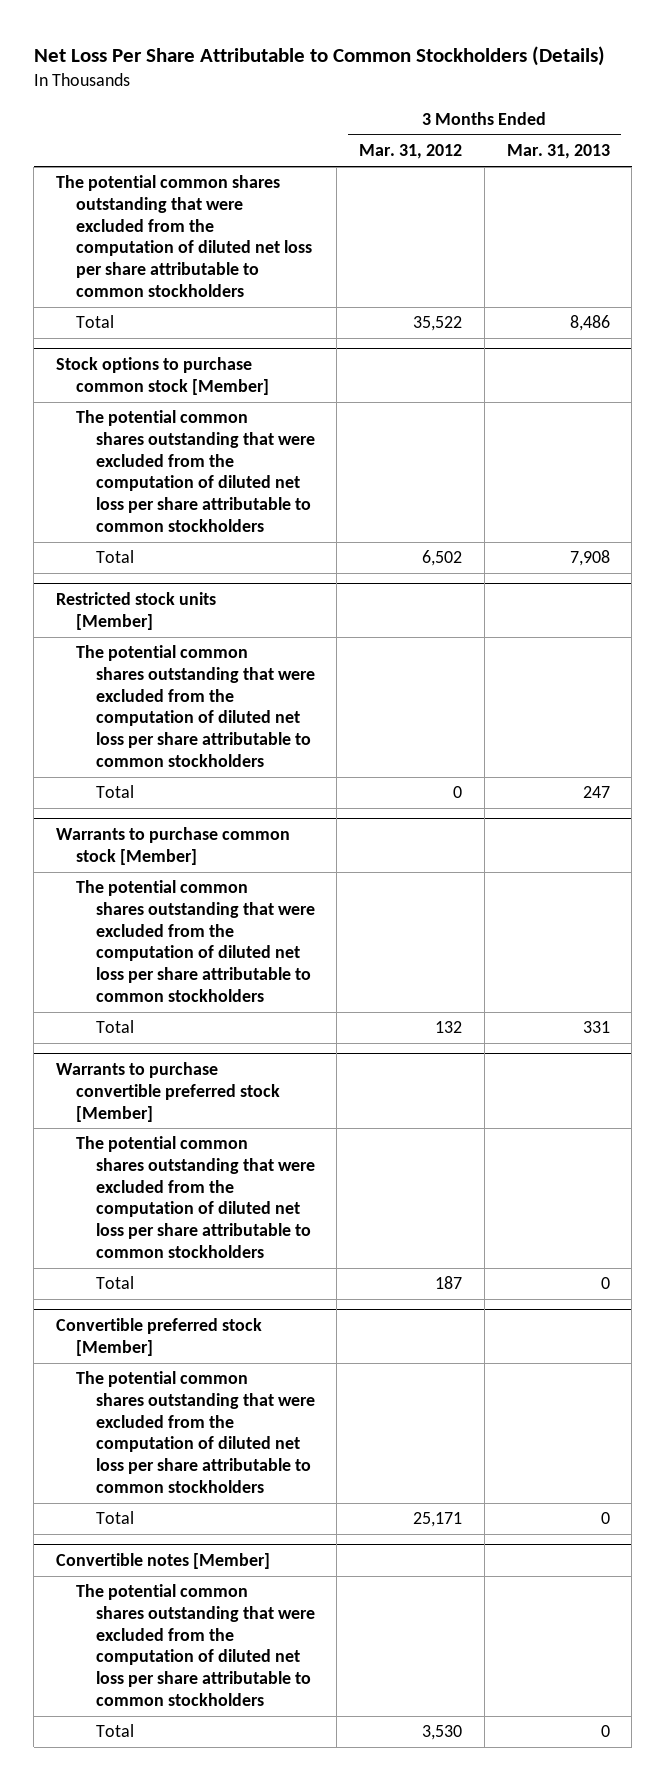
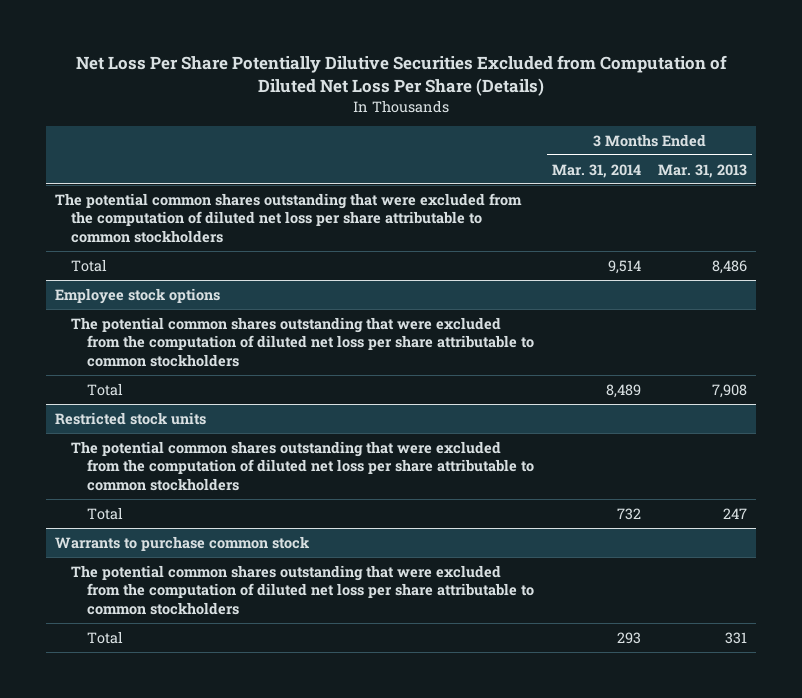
[33,45,605,66] Net Loss Per Share Attributable to Common Stockholders (Details) -> [76,54,728,96] Net Loss Per Share Potentially Dilutive Securities Excluded from Computation of Diluted Net Loss Per Share (Details)
[359,144,463,160] Mar. 31, 2012 -> none
none -> [551,163,641,178] Mar. 31, 2014
[55,357,269,395] Stock options to purchase common stock [Member] -> none
none -> [54,287,220,304] Employee stock options
[55,592,216,630] Restricted stock units [Member] -> [54,411,206,425] Restricted stock units
[55,827,290,865] Warrants to purchase common stock [Member] -> [54,535,310,551] Warrants to purchase common stock
[55,1062,280,1122] Warrants to purchase convertible preferred stock [Member] -> none
[75,1136,315,1258] The potential common shares outstanding that were excluded from the computation of diluted net loss per share attributable to common stockholders -> none
[95,1276,134,1290] Total -> none
[55,1318,262,1356] Convertible preferred stock [Member] -> none
[75,1371,315,1493] The potential common shares outstanding that were excluded from the computation of diluted net loss per share attributable to common stockholders -> none
[95,1511,134,1525] Total -> none
[55,1553,270,1570] Convertible notes [Member] -> none
[75,1584,315,1706] The potential common shares outstanding that were excluded from the computation of diluted net loss per share attributable to common stockholders -> none
[95,1724,134,1738] Total -> none

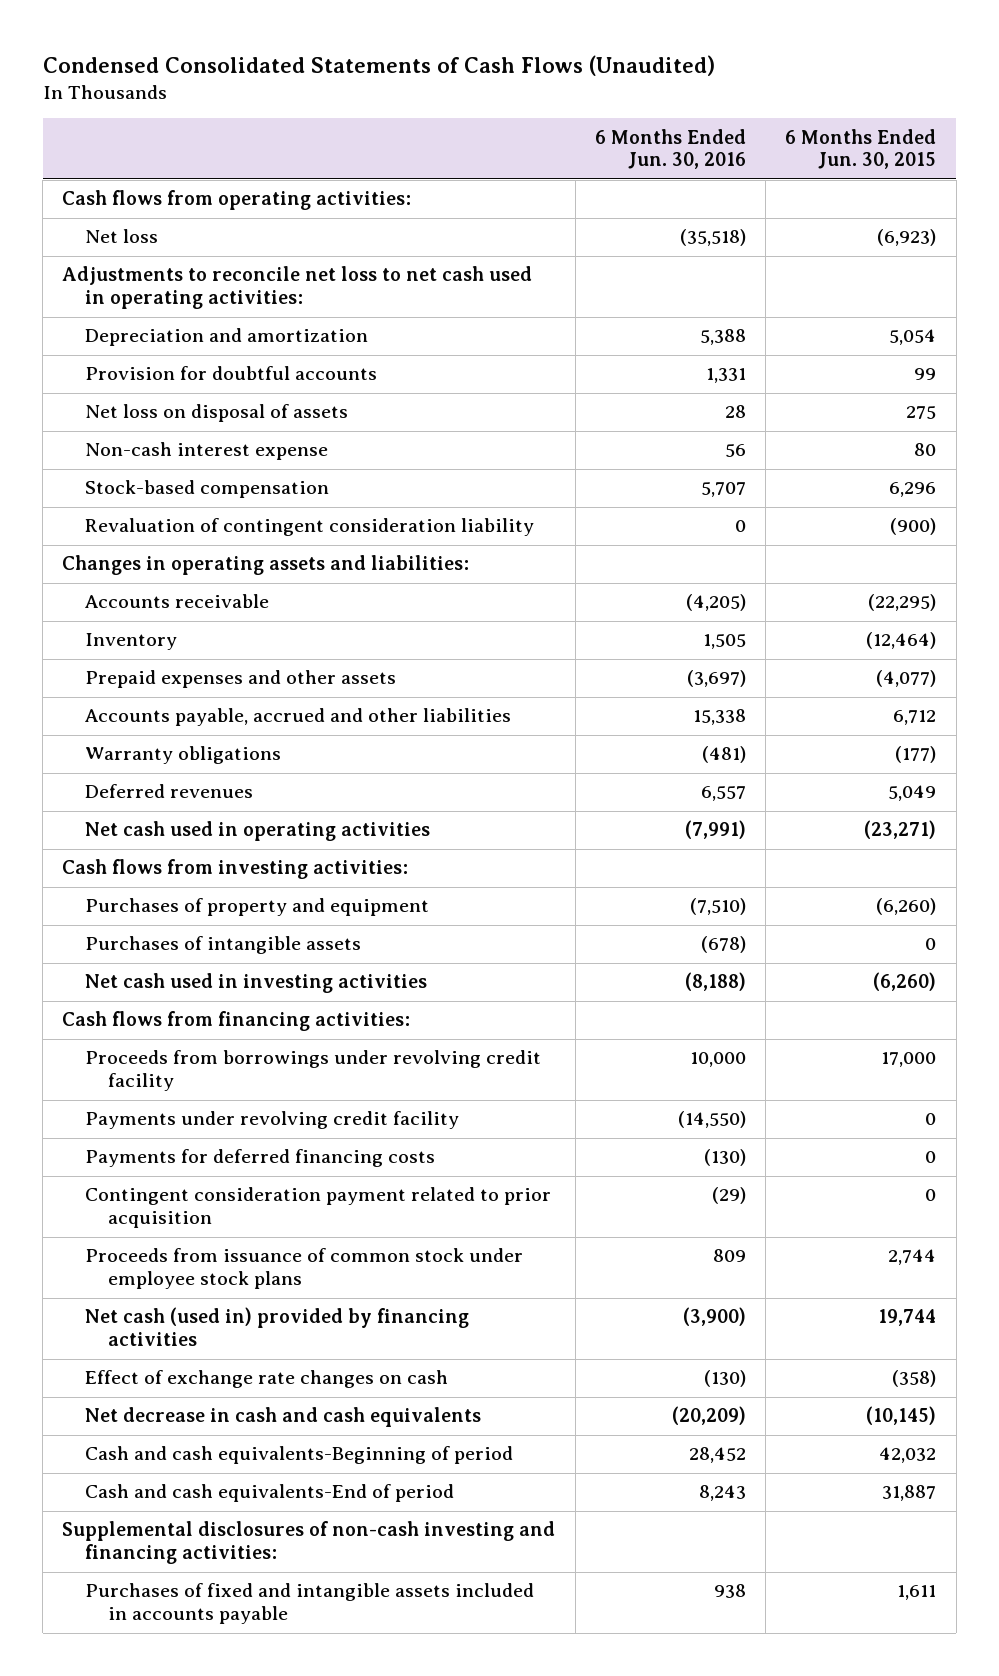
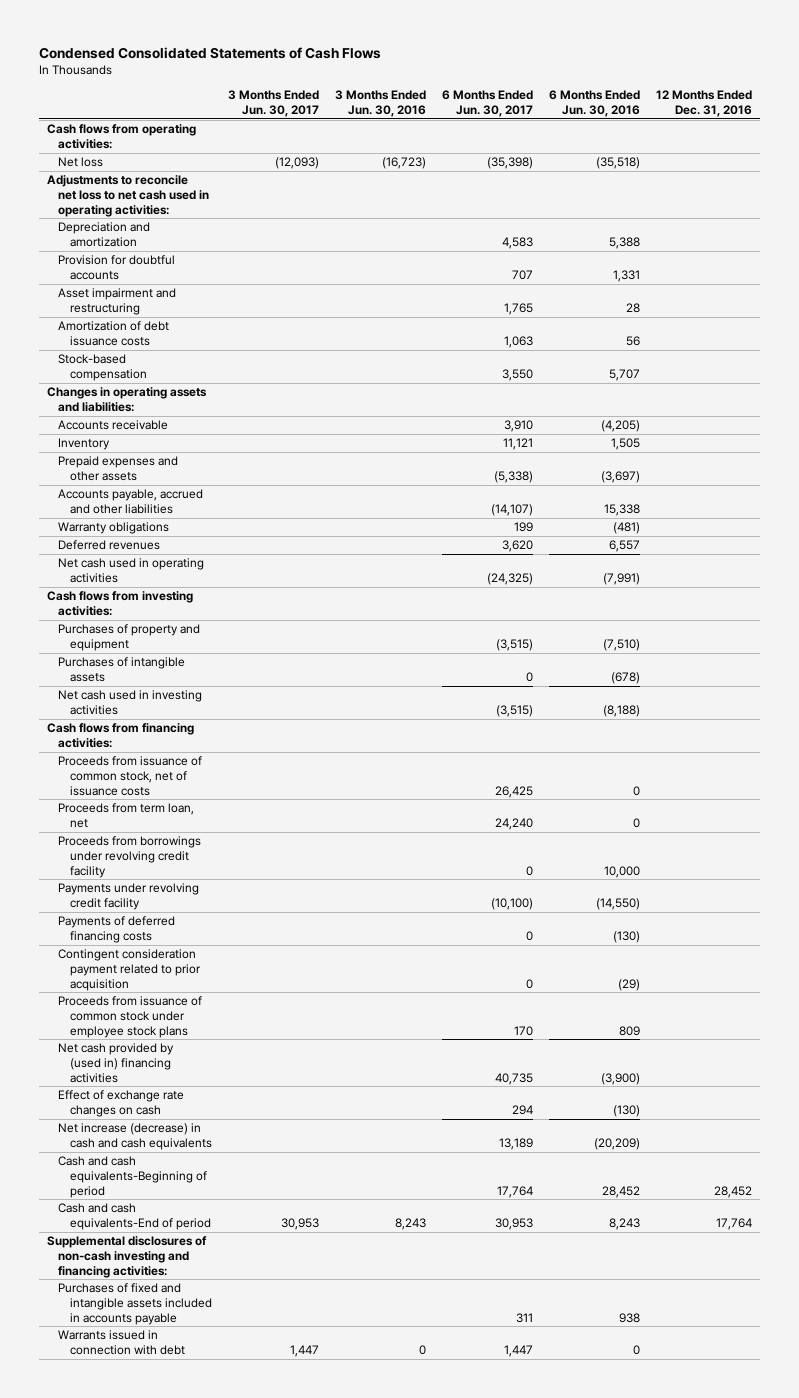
[42,54,715,76] Condensed Consolidated Statements of Cash Flows (Unaudited) -> [39,46,382,59] Condensed Consolidated Statements of Cash Flows
[785,128,937,170] 6 Months Ended Jun. 30, 2015 -> none
none -> [227,90,319,117] 3 Months Ended Jun. 30, 2017
none -> [334,90,426,117] 3 Months Ended Jun. 30, 2016
none -> [442,90,534,117] 6 Months Ended Jun. 30, 2017
none -> [656,90,753,117] 12 Months Ended Dec. 31, 2016
[85,404,349,423] Net loss on disposal of assets -> none
none -> [58,288,177,315] Asset impairment and restructuring
[85,442,329,461] Non-cash interest expense -> [58,321,170,346] Amortization of debt issuance costs
[85,518,535,537] Revaluation of contingent consideration liability -> none
none -> [58,756,203,796] Proceeds from issuance of common stock, net of issuance costs
none -> [58,803,195,828] Proceeds from term loan, net
[85,1149,436,1168] Payments for deferred financing costs -> [58,916,176,943] Payments of deferred financing costs
[85,1307,470,1347] Net cash (used in) provided by financing activities -> [58,1043,175,1083] Net cash provided by (used in) financing activities
[85,1407,482,1428] Net decrease in cash and cash equivalents -> [58,1123,212,1150] Net increase (decrease) in cash and cash equivalents
none -> [58,1330,185,1355] Warrants issued in connection with debt

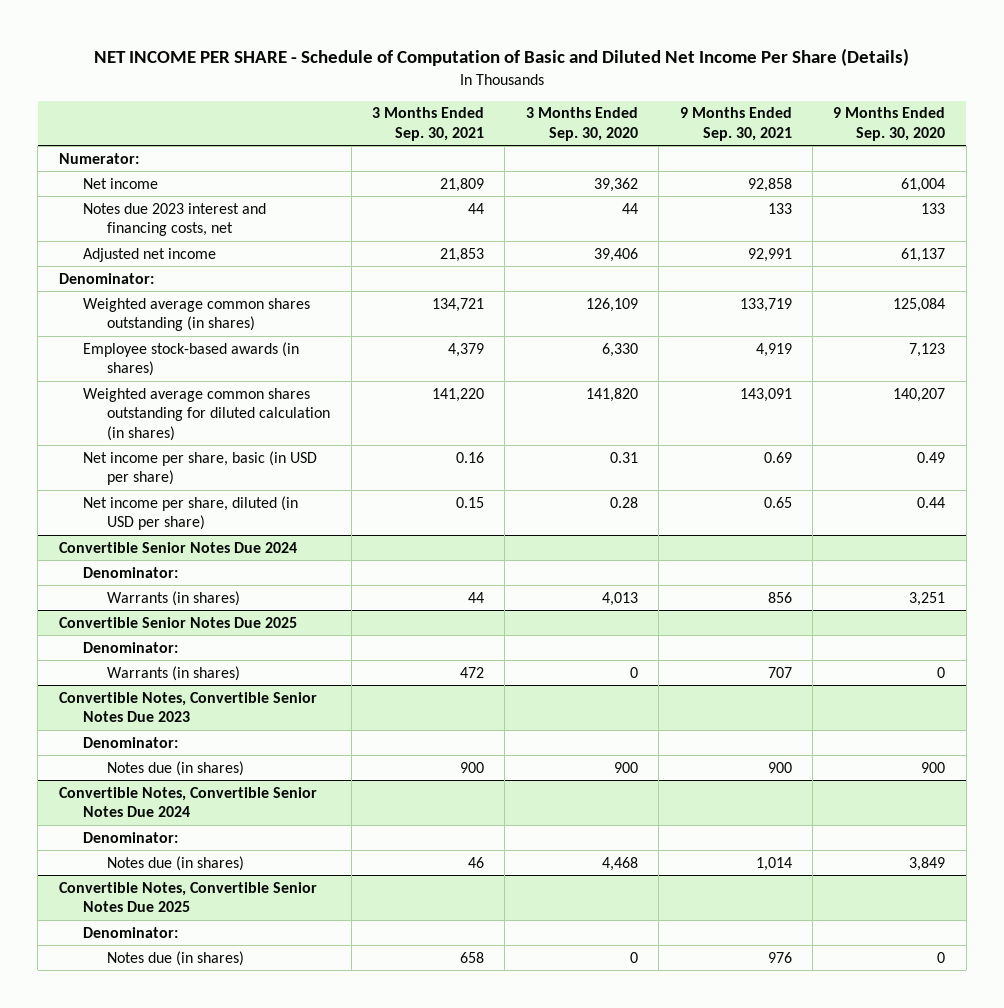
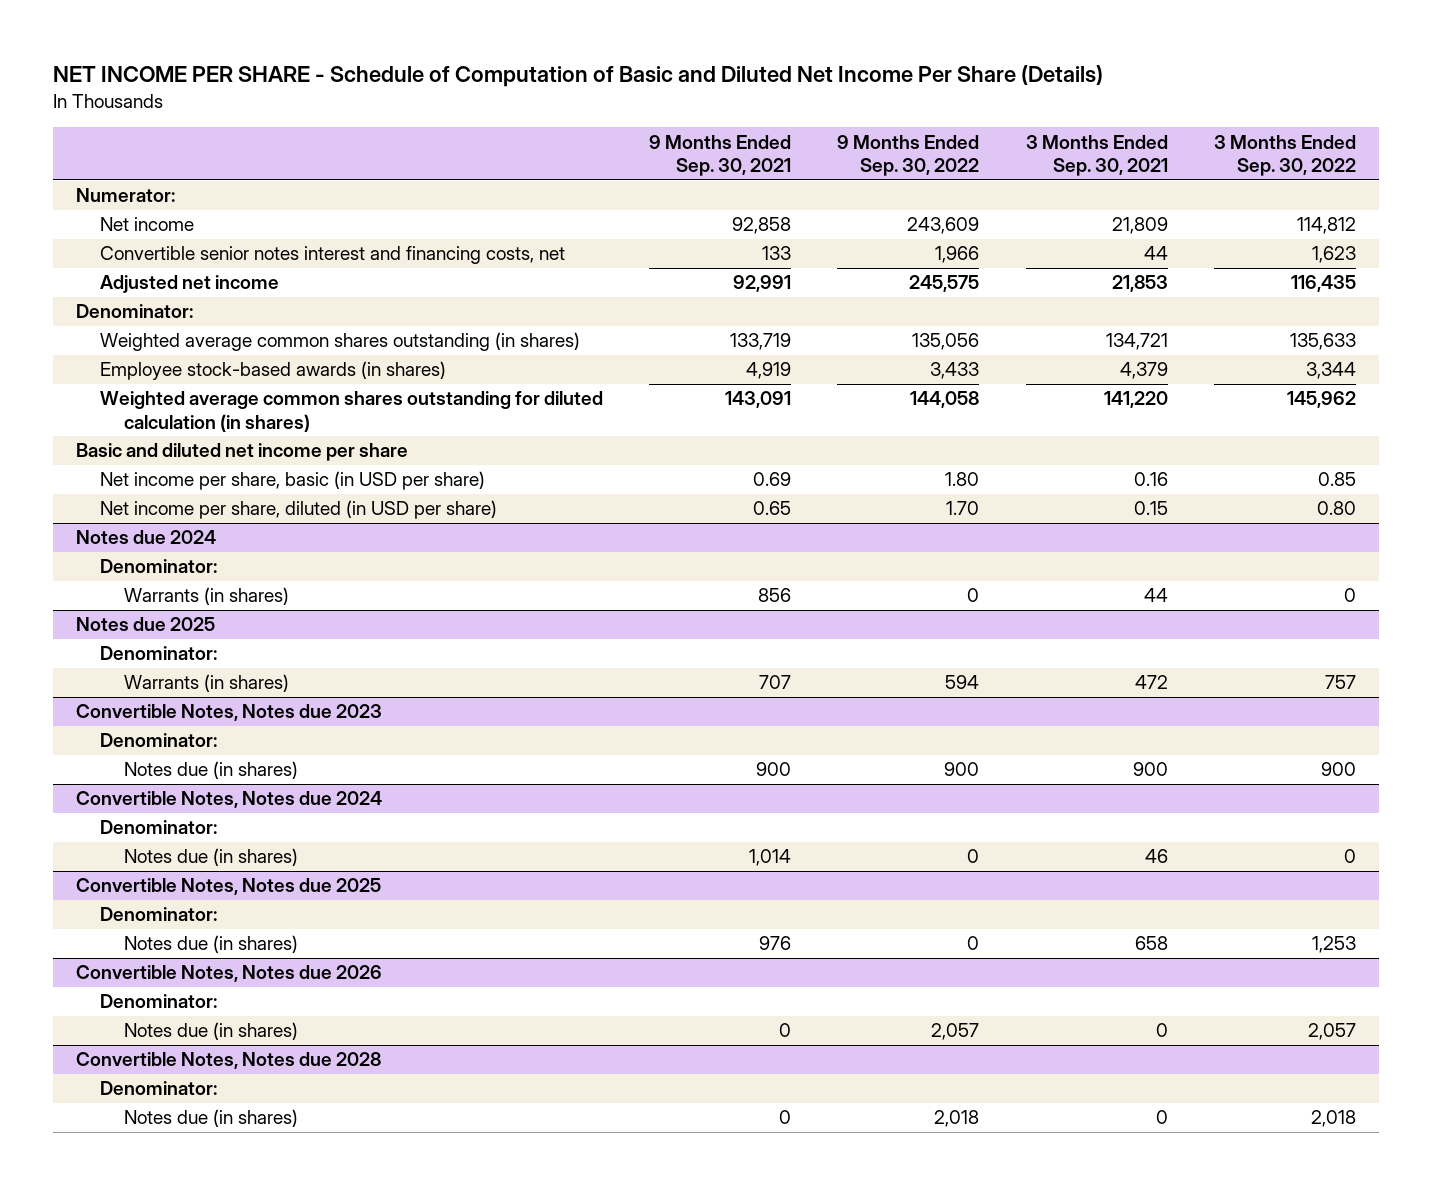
[525,107,638,141] 3 Months Ended Sep. 30, 2020 -> none
[833,107,946,141] 9 Months Ended Sep. 30, 2020 -> none
none -> [837,134,980,177] 9 Months Ended Sep. 30, 2022
none -> [1213,134,1356,177] 3 Months Ended Sep. 30, 2022
[82,202,266,237] Notes due 2023 interest and financing costs, net -> [99,246,565,265] Convertible senior notes interest and financing costs, net
none -> [75,443,408,462] Basic and diluted net income per share
[58,541,297,553] Convertible Senior Notes Due 2024 -> [75,530,216,545] Notes due 2024
[58,616,297,628] Convertible Senior Notes Due 2025 -> [75,617,215,632] Notes due 2025
[58,691,317,723] Convertible Notes, Convertible Senior Notes Due 2023 -> [75,704,382,722] Convertible Notes, Notes due 2023
[58,786,317,818] Convertible Notes, Convertible Senior Notes Due 2024 -> [75,791,382,809] Convertible Notes, Notes due 2024
[58,881,317,913] Convertible Notes, Convertible Senior Notes Due 2025 -> [75,878,381,896] Convertible Notes, Notes due 2025
none -> [75,965,382,983] Convertible Notes, Notes due 2026
none -> [99,994,217,1009] Denominator:
none -> [123,1022,298,1041] Notes due (in shares)
none -> [75,1052,381,1070] Convertible Notes, Notes due 2028
none -> [99,1081,217,1096] Denominator:
none -> [123,1109,298,1128] Notes due (in shares)

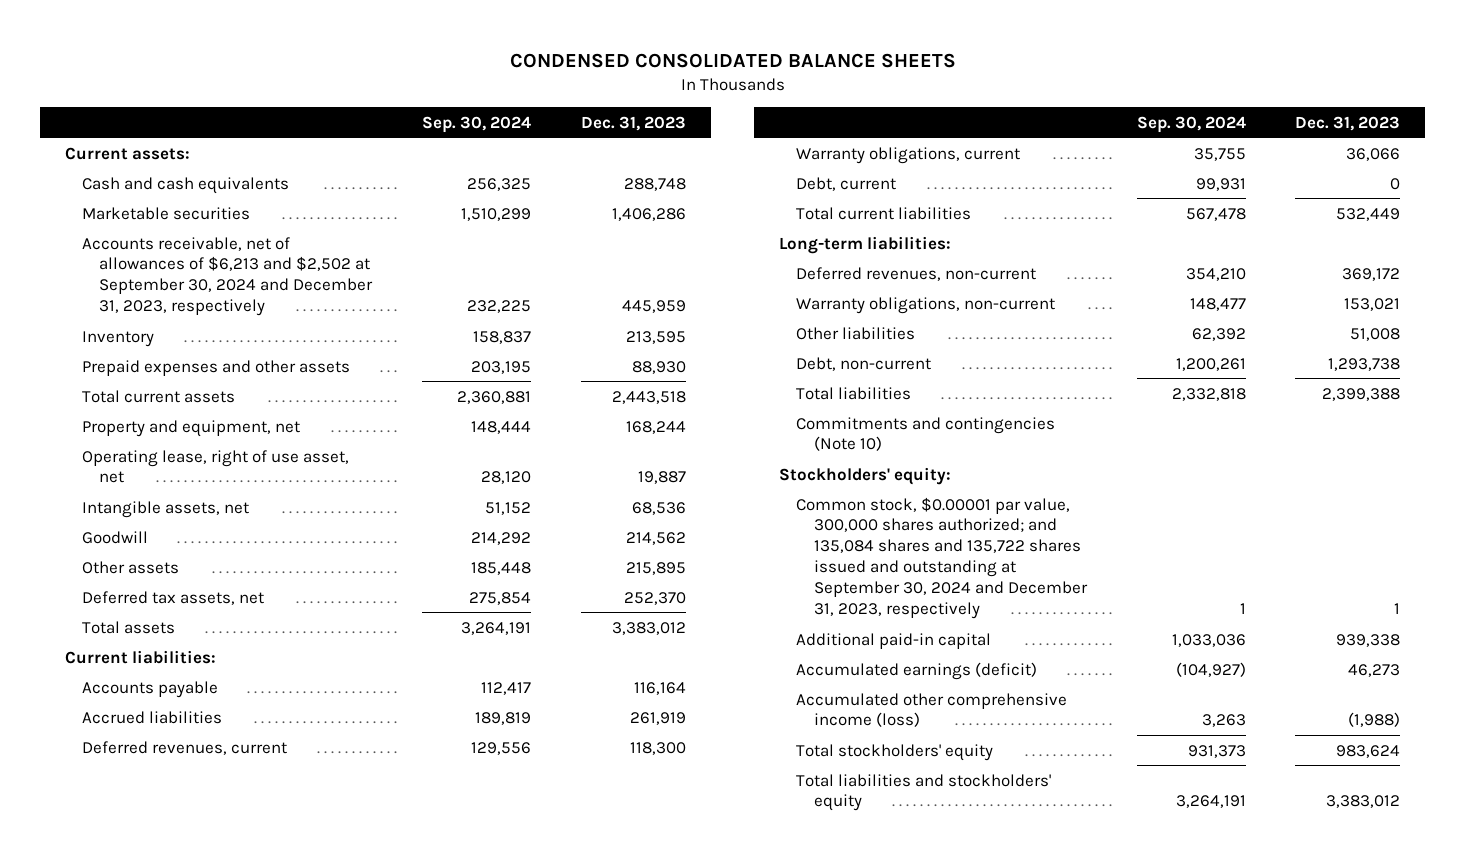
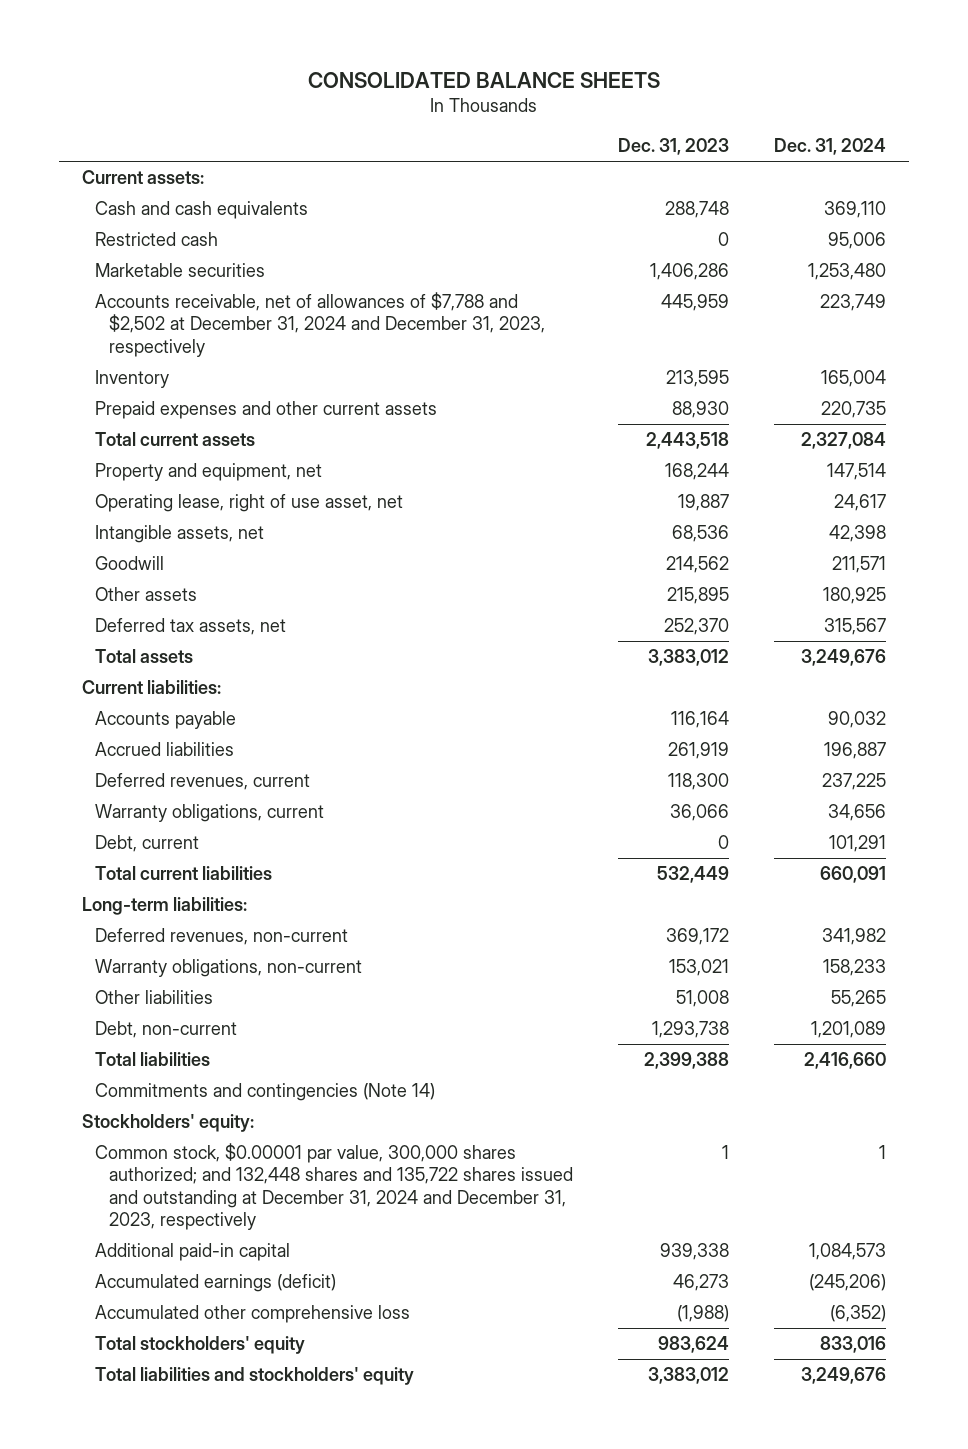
[509,52,956,68] CONDENSED CONSOLIDATED BALANCE SHEETS -> [308,71,661,88] CONSOLIDATED BALANCE SHEETS
[422,115,532,133] Sep. 30, 2024 -> none
none -> [774,138,887,156] Dec. 31, 2024
none -> [95,232,219,247] Restricted cash
[81,236,374,317] Accounts receivable, net of allowances of $6,213 and $2,502 at September 30, 2024 and December 31, 2023, respectively -> [95,292,545,357] Accounts receivable, net of allowances of $7,788 and $2,502 at December 31, 2024 and December 31, 2023, respectively
[81,359,350,376] Prepaid expenses and other assets -> [95,401,438,420] Prepaid expenses and other current assets
[796,416,1056,452] Commitments and contingencies (Note 10) -> [95,1083,436,1102] Commitments and contingencies (Note 14)
[796,496,1088,619] Common stock, $0.00001 par value, 300,000 shares authorized; and 135,084 shares and 135,722 shares issued and outstanding at September 30, 2024 and December 31, 2023, respectively -> [95,1143,573,1231] Common stock, $0.00001 par value, 300,000 shares authorized; and 132,448 shares and 135,722 shares issued and outstanding at December 31, 2024 and December 31, 2023, respectively
[796,692,1068,728] Accumulated other comprehensive income (loss) -> [95,1305,411,1324] Accumulated other comprehensive loss

